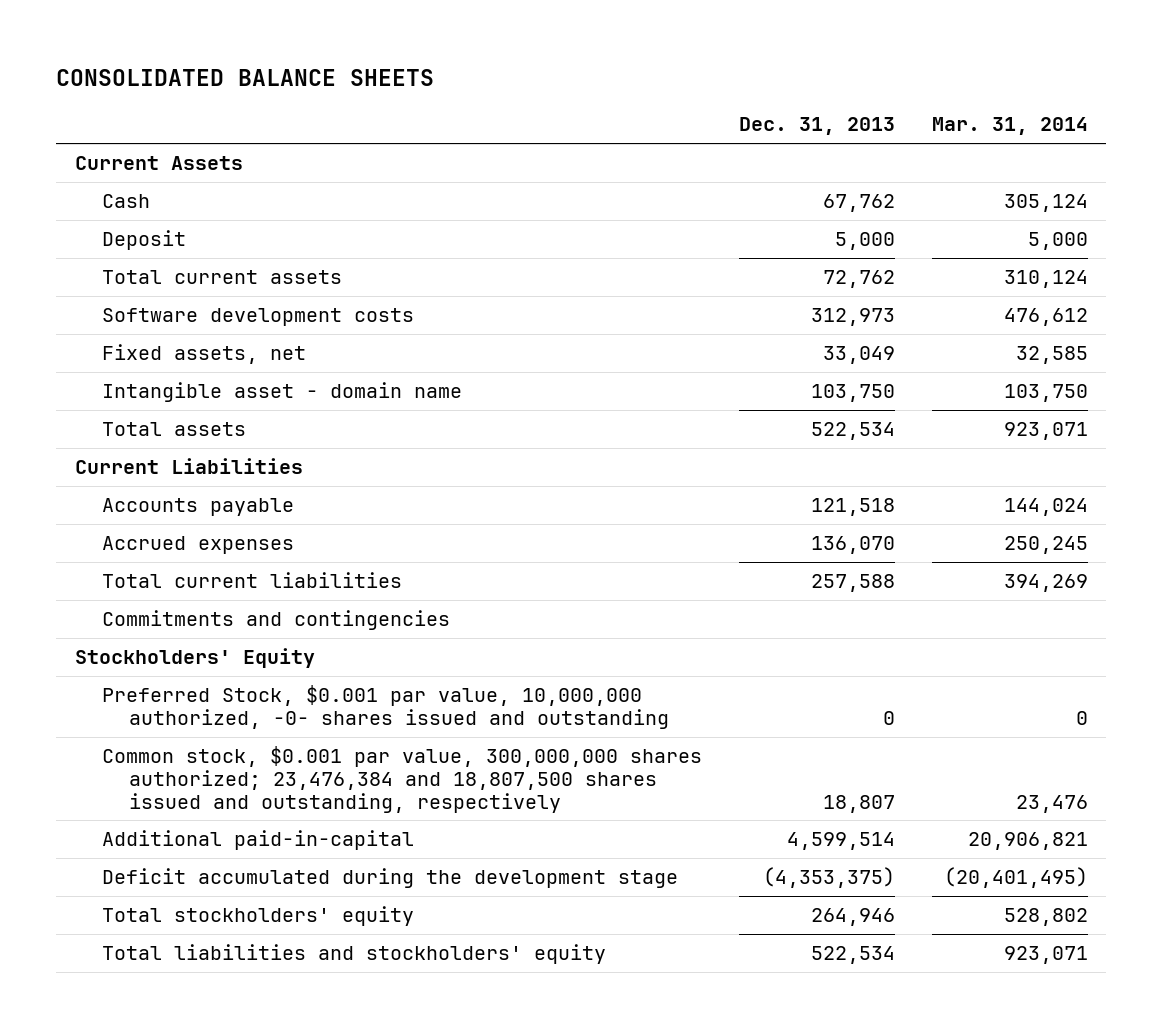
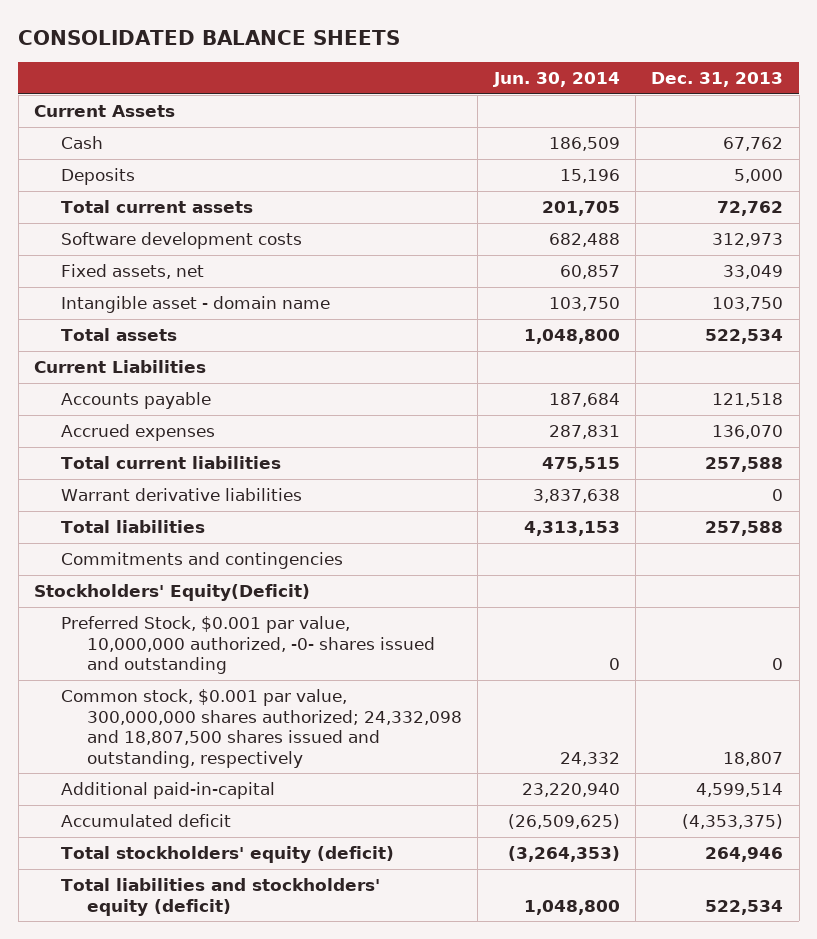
[931,117,1088,136] Mar. 31, 2014 -> none
none -> [492,72,620,88] Jun. 30, 2014
[101,229,186,250] Deposit -> [60,168,135,186] Deposits
none -> [60,488,302,502] Warrant derivative liabilities
none -> [60,520,205,534] Total liabilities
[74,647,315,668] Stockholders' Equity -> [34,584,311,602] Stockholders' Equity(Deficit)
[101,745,702,813] Common stock, $0.001 par value, 300,000,000 shares authorized; 23,476,384 and 18,807,500 shares issued and outstanding, respectively -> [60,689,463,768] Common stock, $0.001 par value, 300,000,000 shares authorized; 24,332,098 and 18,807,500 shares issued and outstanding, respectively
[101,867,678,888] Deficit accumulated during the development stage -> [60,814,231,828] Accumulated deficit
[101,905,414,926] Total stockholders' equity -> [60,846,394,864] Total stockholders' equity (deficit)
[101,943,606,964] Total liabilities and stockholders' equity -> [60,878,380,916] Total liabilities and stockholders' equity (deficit)

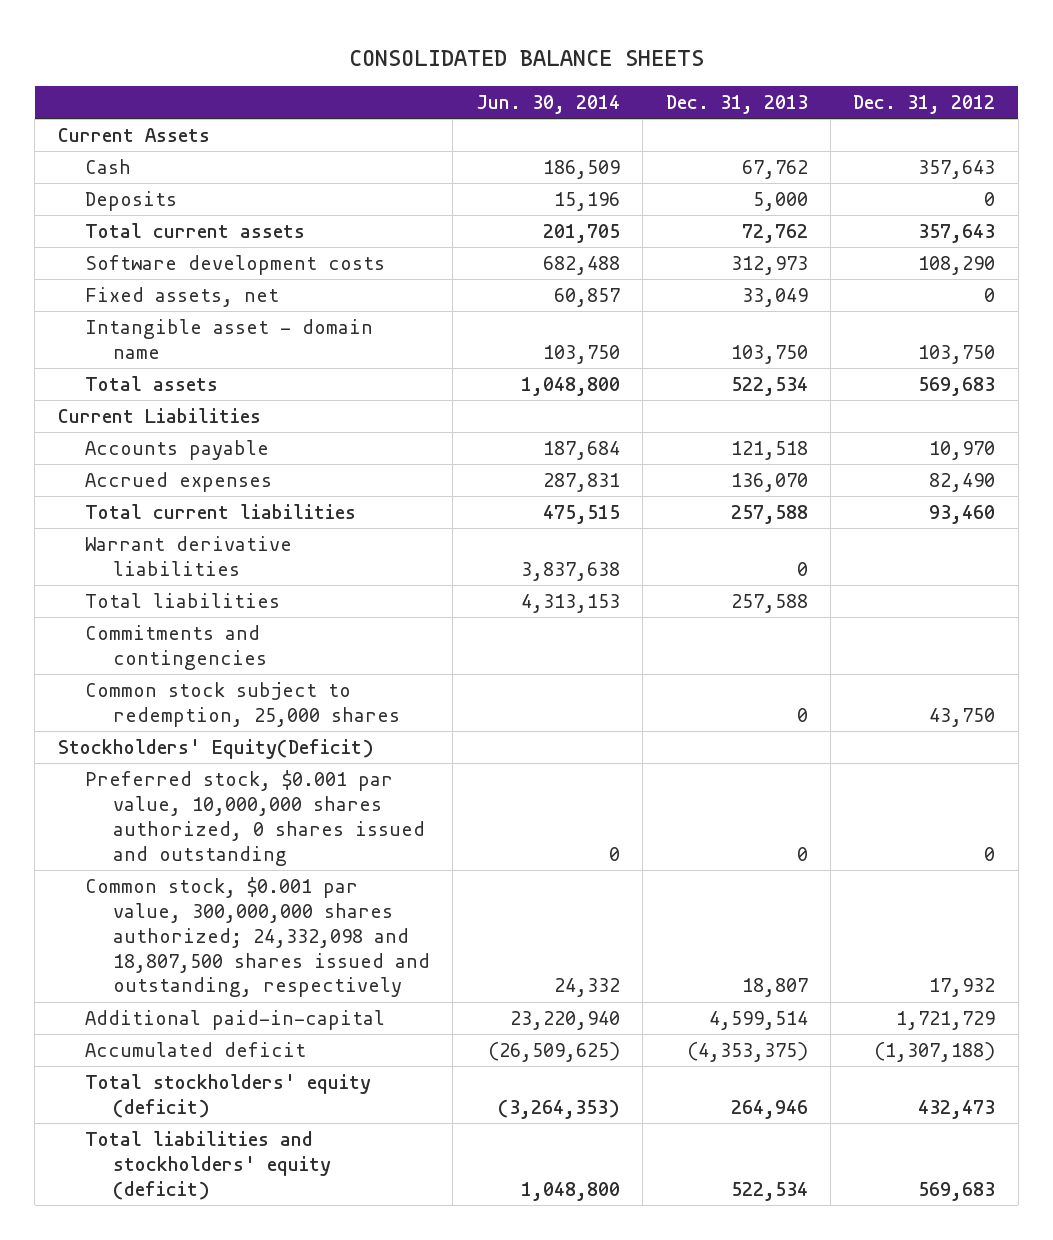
none -> [853,95,996,115] Dec. 31, 2012
none -> [85,682,400,727] Common stock subject to redemption, 25,000 shares
[60,616,436,675] Preferred Stock, $0.001 par value, 10,000,000 authorized, -0- shares issued and outstanding -> [85,770,425,866] Preferred stock, $0.001 par value, 10,000,000 shares authorized, 0 shares issued and outstanding

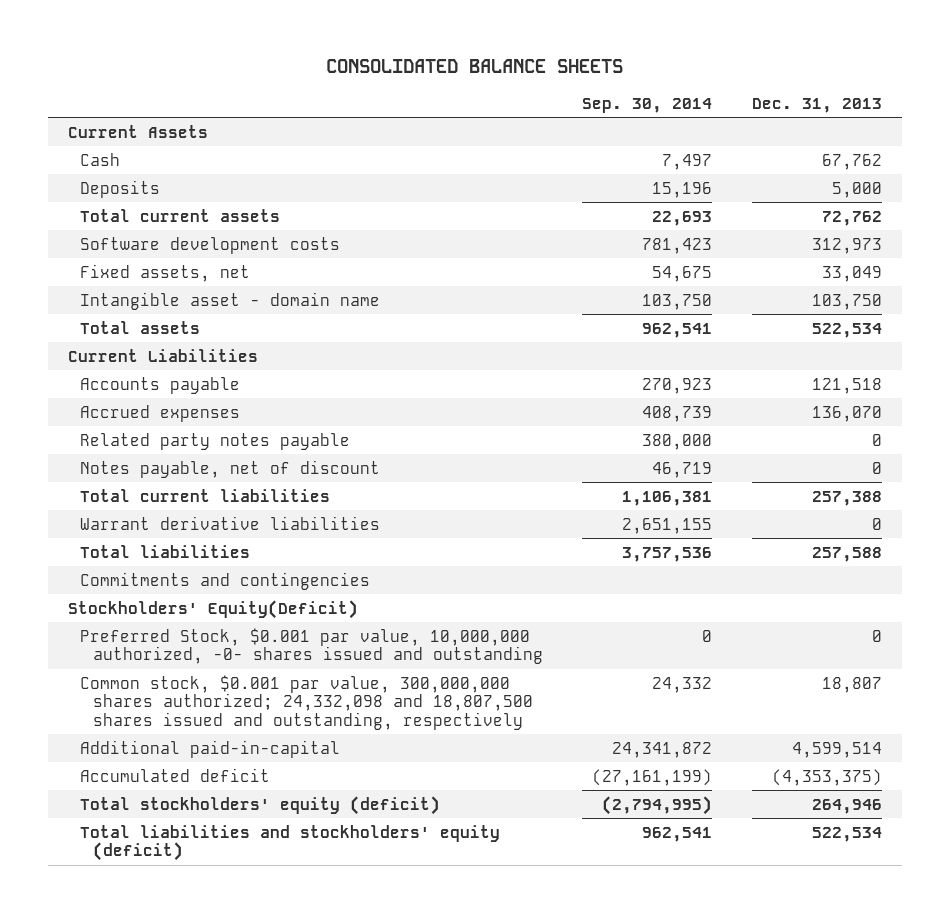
[475,95,620,115] Jun. 30, 2014 -> none
[853,95,996,115] Dec. 31, 2012 -> none
none -> [582,97,713,113] Sep. 30, 2014
none -> [80,432,351,450] Related party notes payable
none -> [80,459,381,478] Notes payable, net of discount
[730,505,808,525] 257,588 -> [812,490,883,506] 257,388
[85,682,400,727] Common stock subject to redemption, 25,000 shares -> none
[85,770,425,866] Preferred stock, $0.001 par value, 10,000,000 shares authorized, 0 shares issued and outstanding -> [80,627,543,665] Preferred Stock, $0.001 par value, 10,000,000 authorized, -0- shares issued and outstanding

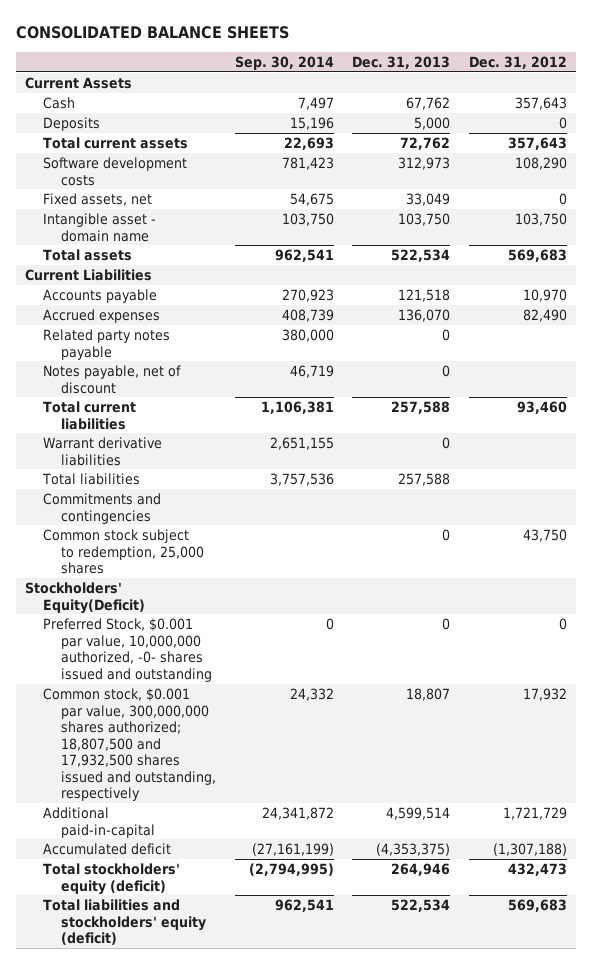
none -> [469,55,568,69] Dec. 31, 2012
[812,490,883,506] 257,388 -> [391,401,451,415] 257,588
none -> [43,529,205,575] Common stock subject to redemption, 25,000 shares
[80,674,533,730] Common stock, $0.001 par value, 300,000,000 shares authorized; 24,332,098 and 18,807,500 shares issued and outstanding, respectively -> [43,688,217,802] Common stock, $0.001 par value, 300,000,000 shares authorized; 18,807,500 and 17,932,500 shares issued and outstanding, respectively

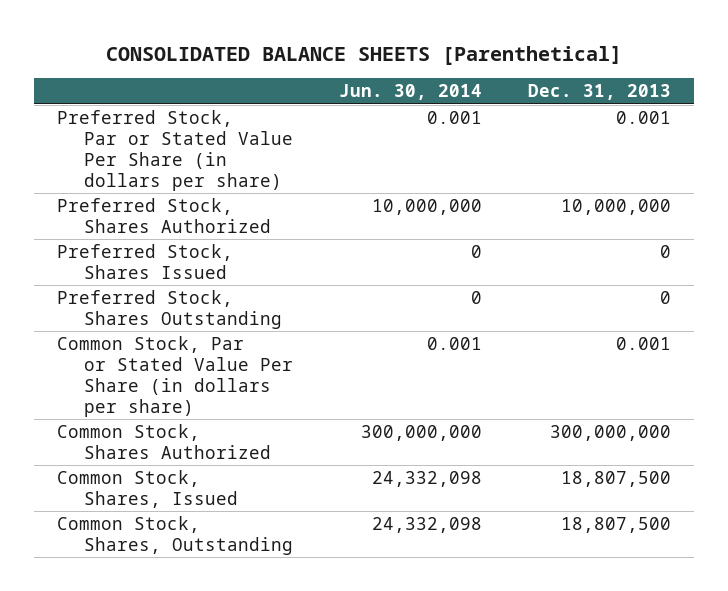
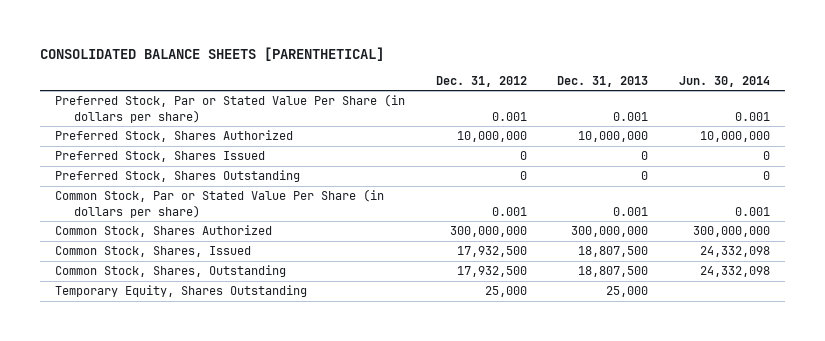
[105,45,622,65] CONSOLIDATED BALANCE SHEETS [Parenthetical] -> [40,46,385,61] CONSOLIDATED BALANCE SHEETS [PARENTHETICAL]
none -> [435,75,527,87] Dec. 31, 2012
none -> [55,285,308,298] Temporary Equity, Shares Outstanding

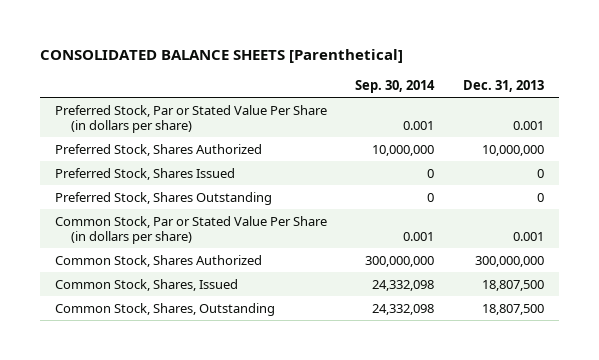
[40,46,385,61] CONSOLIDATED BALANCE SHEETS [PARENTHETICAL] -> [40,49,404,64] CONSOLIDATED BALANCE SHEETS [Parenthetical]
[435,75,527,87] Dec. 31, 2012 -> none
[678,75,770,87] Jun. 30, 2014 -> none
none -> [355,79,436,93] Sep. 30, 2014
[55,285,308,298] Temporary Equity, Shares Outstanding -> none

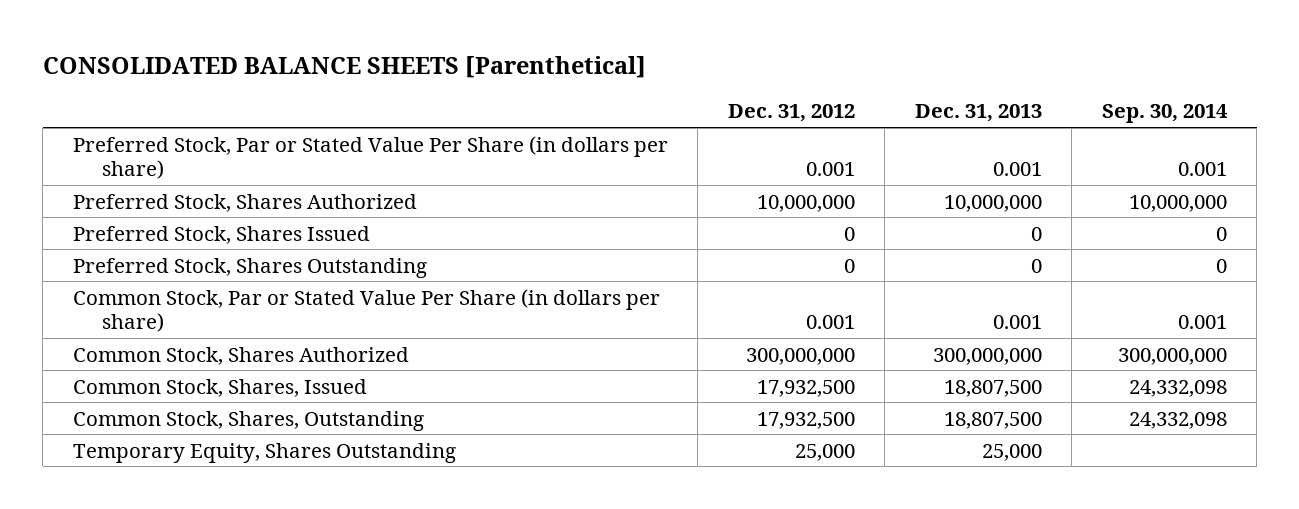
none -> [727,104,855,123] Dec. 31, 2012
none -> [72,442,456,463] Temporary Equity, Shares Outstanding

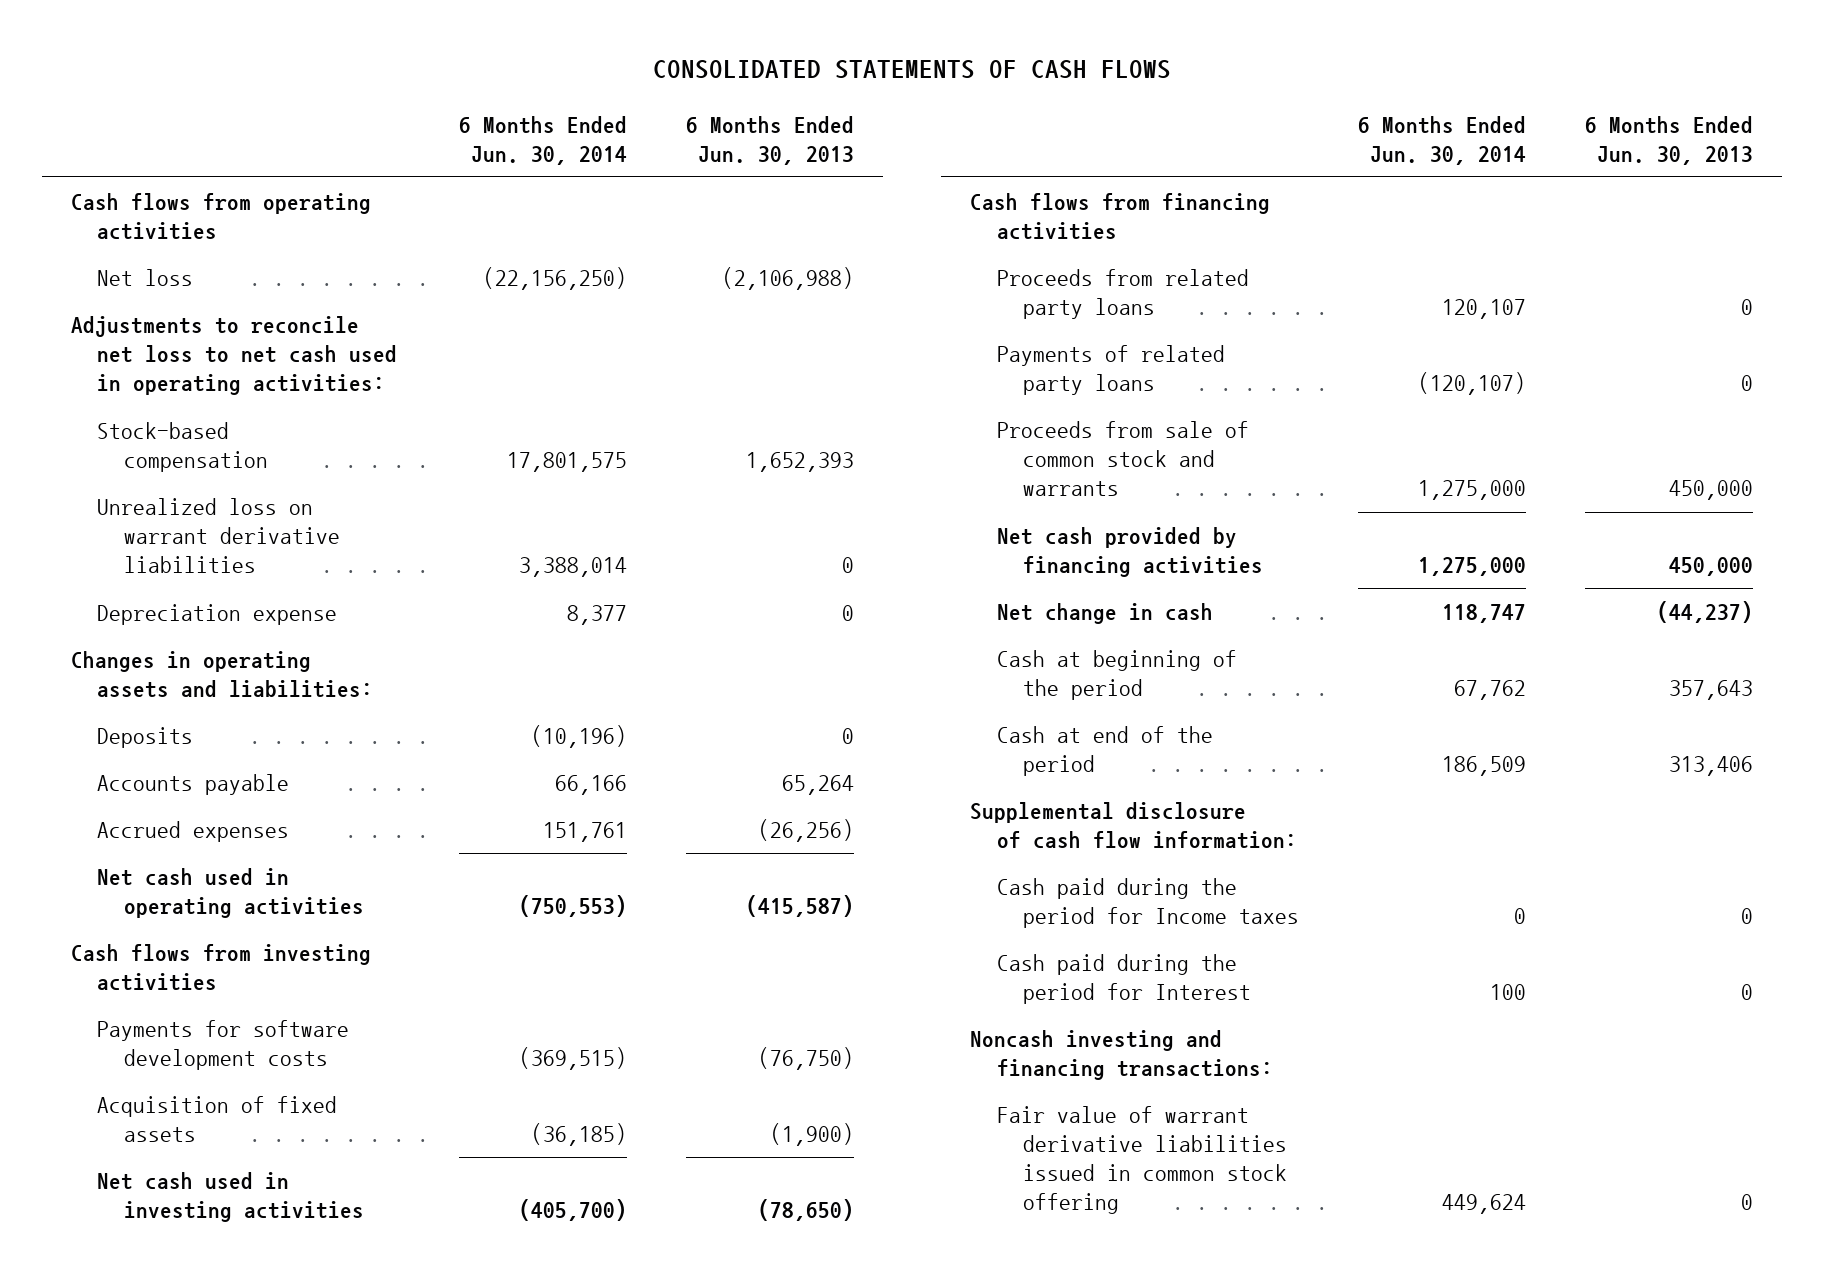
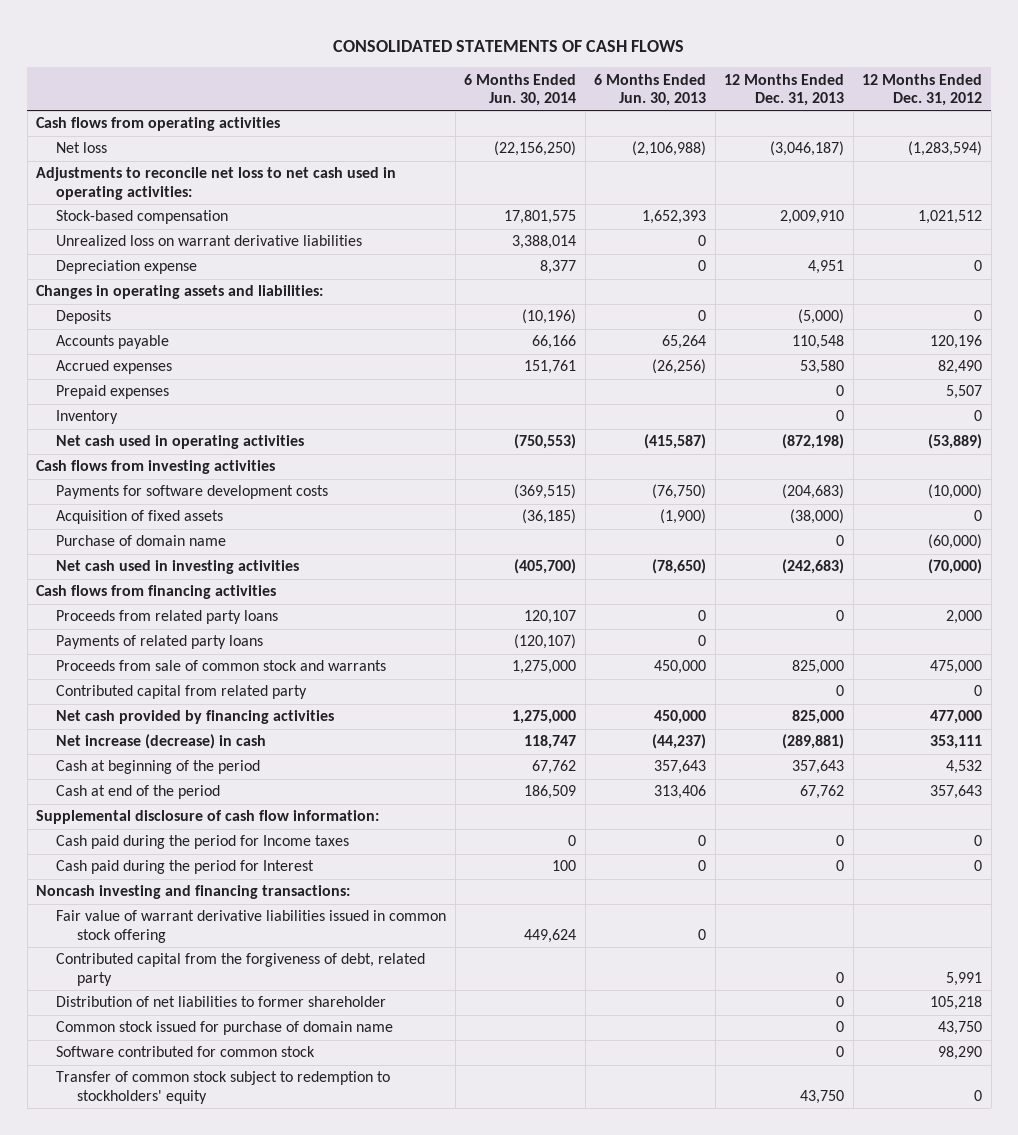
none -> [724,73,845,107] 12 Months Ended Dec. 31, 2013
none -> [862,73,983,107] 12 Months Ended Dec. 31, 2012
none -> [56,385,170,400] Prepaid expenses
none -> [56,410,119,425] Inventory
none -> [56,535,227,547] Purchase of domain name
none -> [56,685,308,700] Contributed capital from related party
[996,603,1213,625] Net change in cash -> [56,734,267,750] Net increase (decrease) in cash
none -> [56,953,426,986] Contributed capital from the forgiveness of debt, related party
none -> [56,996,387,1008] Distribution of net liabilities to former shareholder
none -> [56,1021,394,1036] Common stock issued for purchase of domain name
none -> [56,1046,316,1058] Software contributed for common stock
none -> [56,1071,391,1104] Transfer of common stock subject to redemption to stockholders' equity

